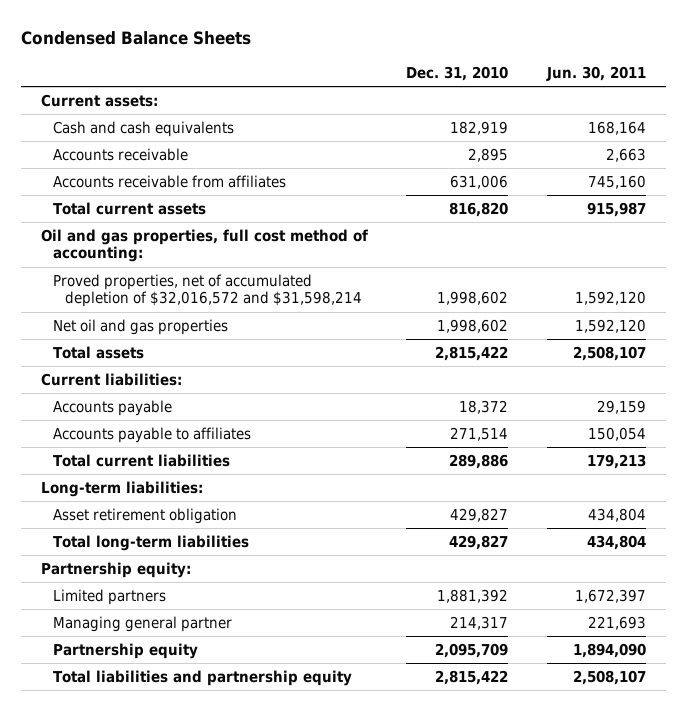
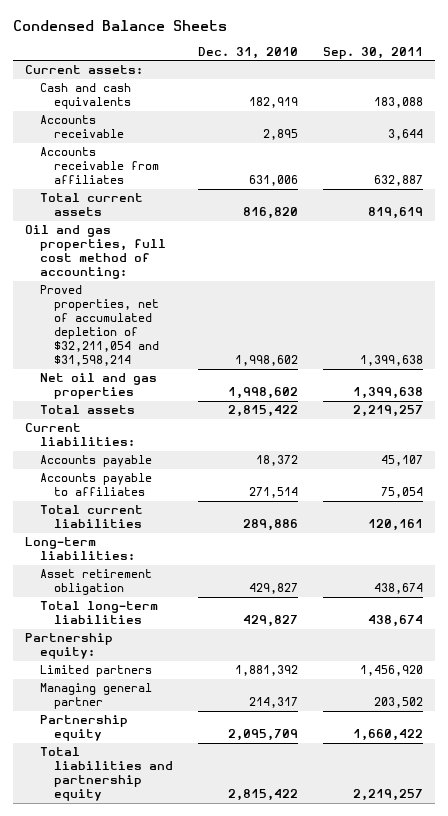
[546,66,647,82] Jun. 30, 2011 -> none
none -> [322,46,423,59] Sep. 30, 2011
[52,274,363,308] Proved properties, net of accumulated depletion of $32,016,572 and $31,598,214 -> [39,285,160,367] Proved properties, net of accumulated depletion of $32,211,054 and $31,598,214

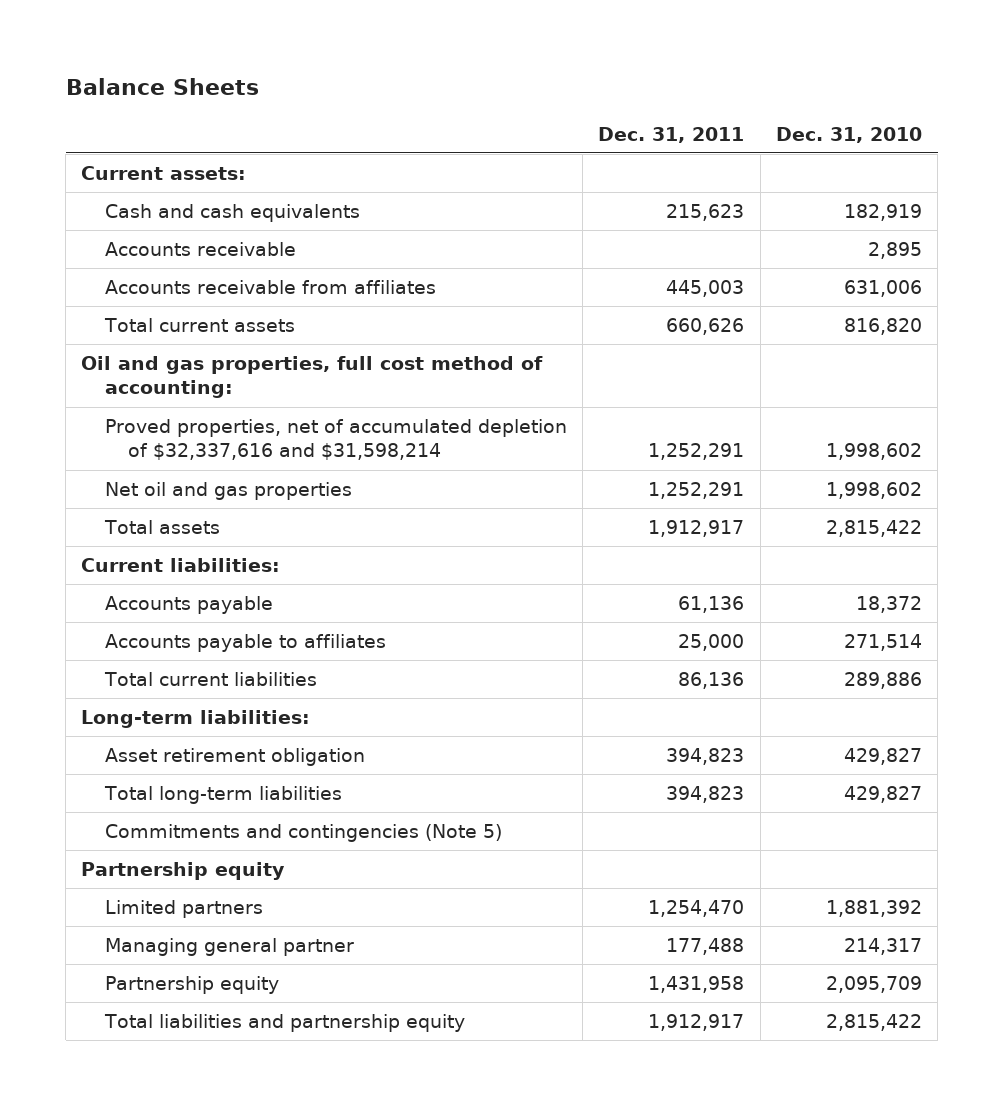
[13,20,228,32] Condensed Balance Sheets -> [65,78,259,96] Balance Sheets
[322,46,423,59] Sep. 30, 2011 -> none
none -> [598,126,745,143] Dec. 31, 2011
[39,285,160,367] Proved properties, net of accumulated depletion of $32,211,054 and $31,598,214 -> [104,419,567,461] Proved properties, net of accumulated depletion of $32,337,616 and $31,598,214
none -> [104,824,502,843] Commitments and contingencies (Note 5)
[25,633,114,660] Partnership equity: -> [81,862,286,881] Partnership equity

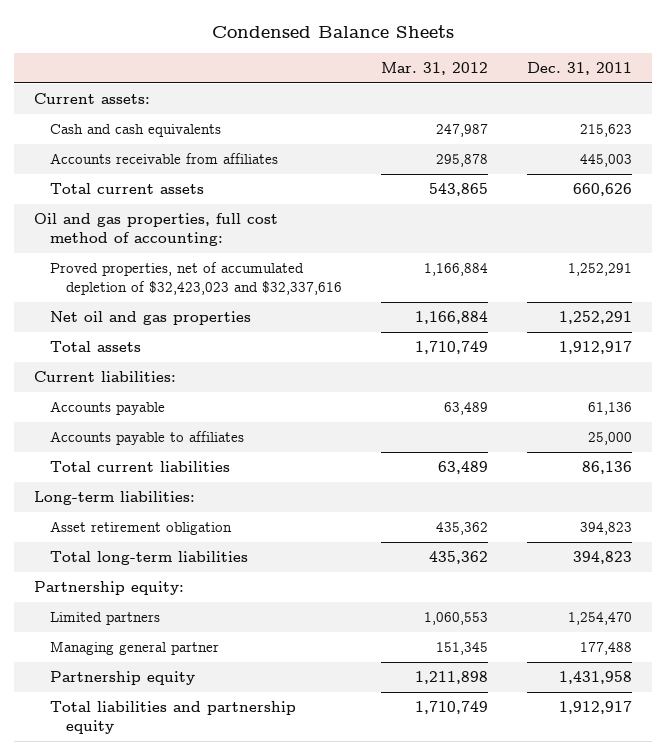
[65,78,259,96] Balance Sheets -> [211,24,454,38] Condensed Balance Sheets
[775,126,922,143] Dec. 31, 2010 -> none
none -> [381,62,489,76] Mar. 31, 2012
[104,242,296,257] Accounts receivable -> none
[104,419,567,461] Proved properties, net of accumulated depletion of $32,337,616 and $31,598,214 -> [49,262,342,296] Proved properties, net of accumulated depletion of $32,423,023 and $32,337,616
[104,824,502,843] Commitments and contingencies (Note 5) -> none
[81,862,286,881] Partnership equity -> [33,581,184,596] Partnership equity:

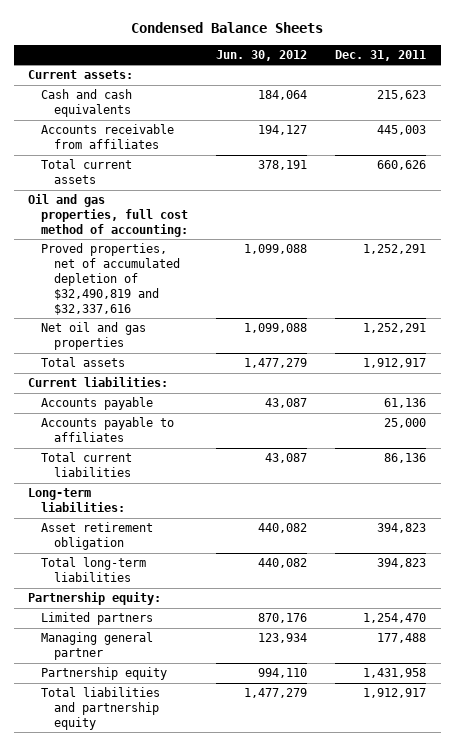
[381,62,489,76] Mar. 31, 2012 -> none
none -> [216,49,308,61] Jun. 30, 2012
[49,262,342,296] Proved properties, net of accumulated depletion of $32,423,023 and $32,337,616 -> [41,243,181,315] Proved properties, net of accumulated depletion of $32,490,819 and $32,337,616

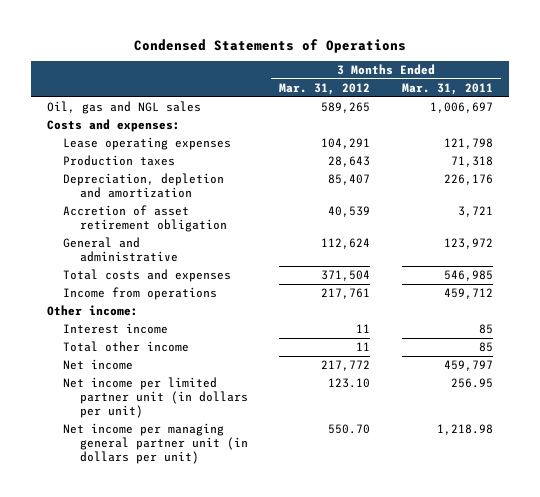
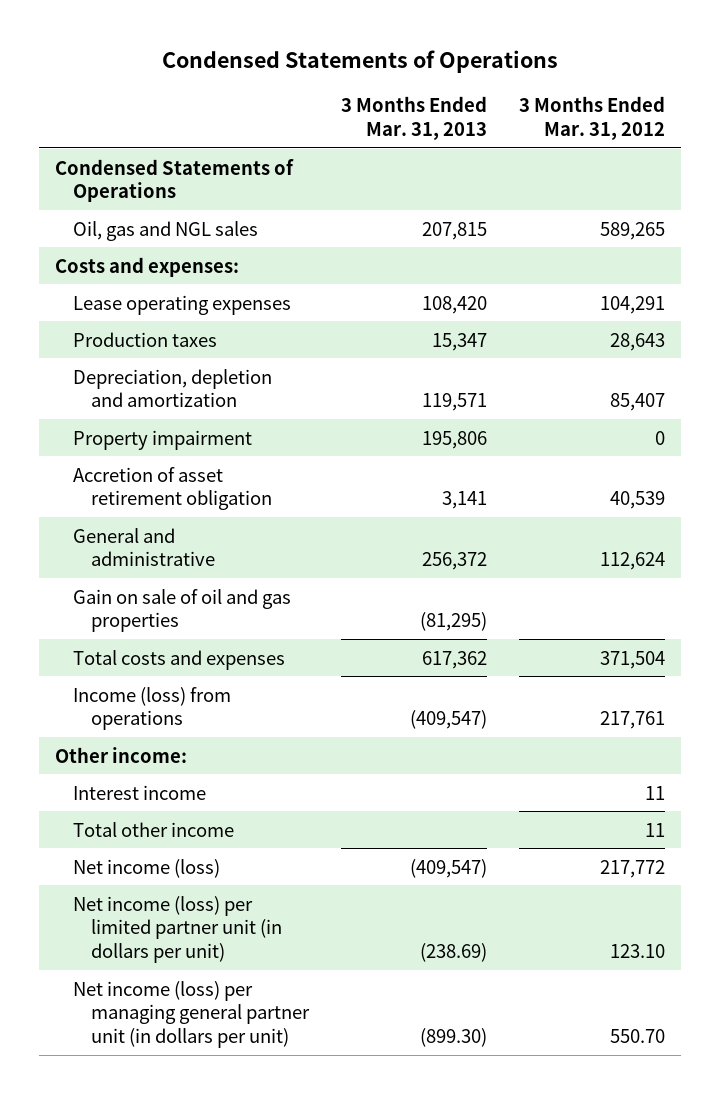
[401,82,493,95] Mar. 31, 2011 -> none
none -> [341,96,488,141] 3 Months Ended Mar. 31, 2013
none -> [54,158,294,203] Condensed Statements of Operations
none -> [73,429,253,450] Property impairment
none -> [73,588,292,633] Gain on sale of oil and gas properties
[63,286,218,300] Income from operations -> [73,686,232,731] Income (loss) from operations
[63,358,134,370] Net income -> [73,858,221,878] Net income (loss)
[63,376,248,419] Net income per limited partner unit (in dollars per unit) -> [73,895,283,963] Net income (loss) per limited partner unit (in dollars per unit)
[63,422,248,465] Net income per managing general partner unit (in dollars per unit) -> [73,980,311,1048] Net income (loss) per managing general partner unit (in dollars per unit)

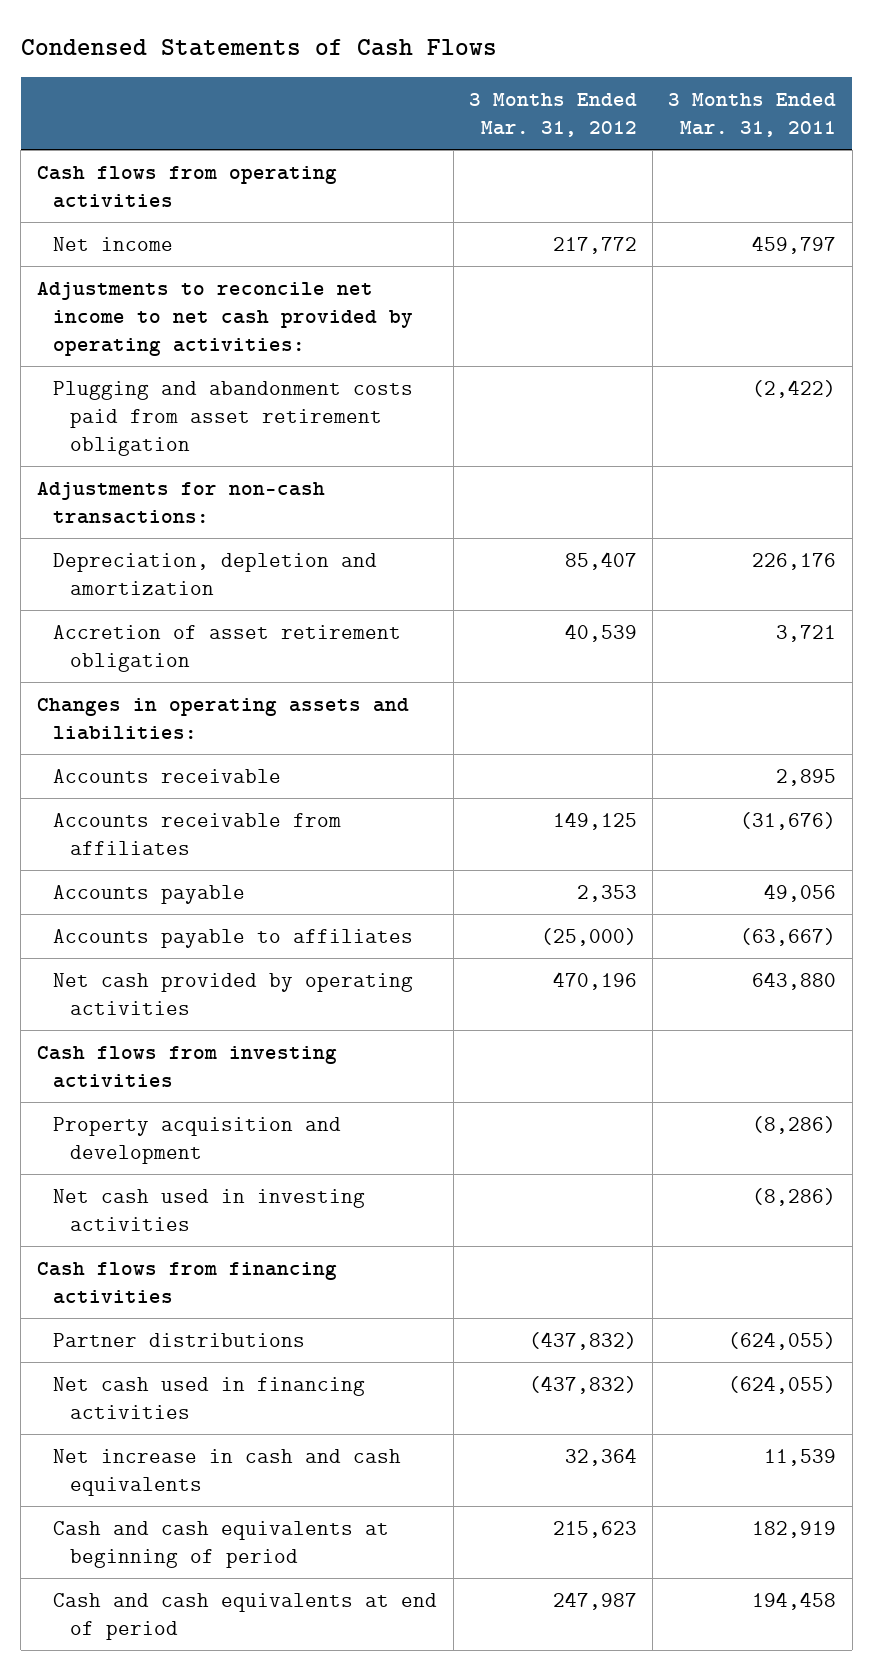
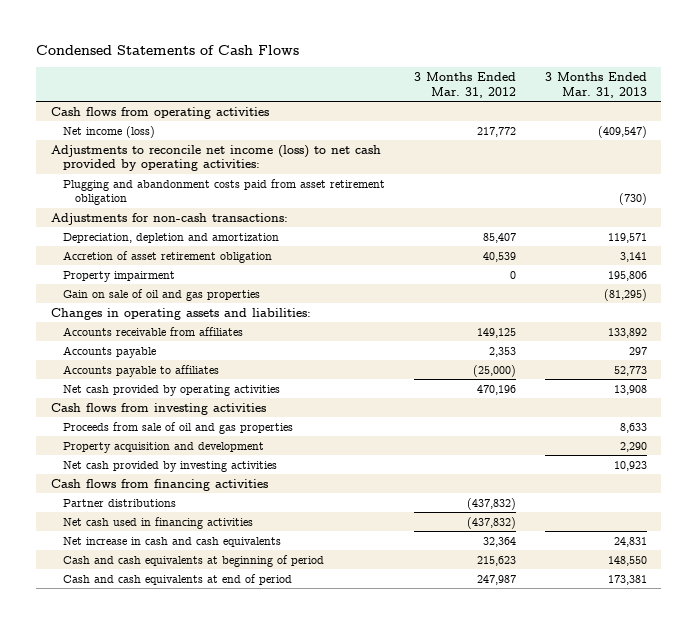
[668,93,837,138] 3 Months Ended Mar. 31, 2011 -> none
none -> [544,72,647,98] 3 Months Ended Mar. 31, 2013
[53,236,174,251] Net income -> [62,125,155,138] Net income (loss)
[36,281,414,356] Adjustments to reconcile net income to net cash provided by operating activities: -> [50,144,381,172] Adjustments to reconcile net income (loss) to net cash provided by operating activities:
none -> [62,270,175,282] Property impairment
none -> [62,288,260,301] Gain on sale of oil and gas properties
[53,768,282,783] Accounts receivable -> none
none -> [62,421,293,434] Proceeds from sale of oil and gas properties
[53,1188,366,1231] Net cash used in investing activities -> [62,460,277,472] Net cash provided by investing activities

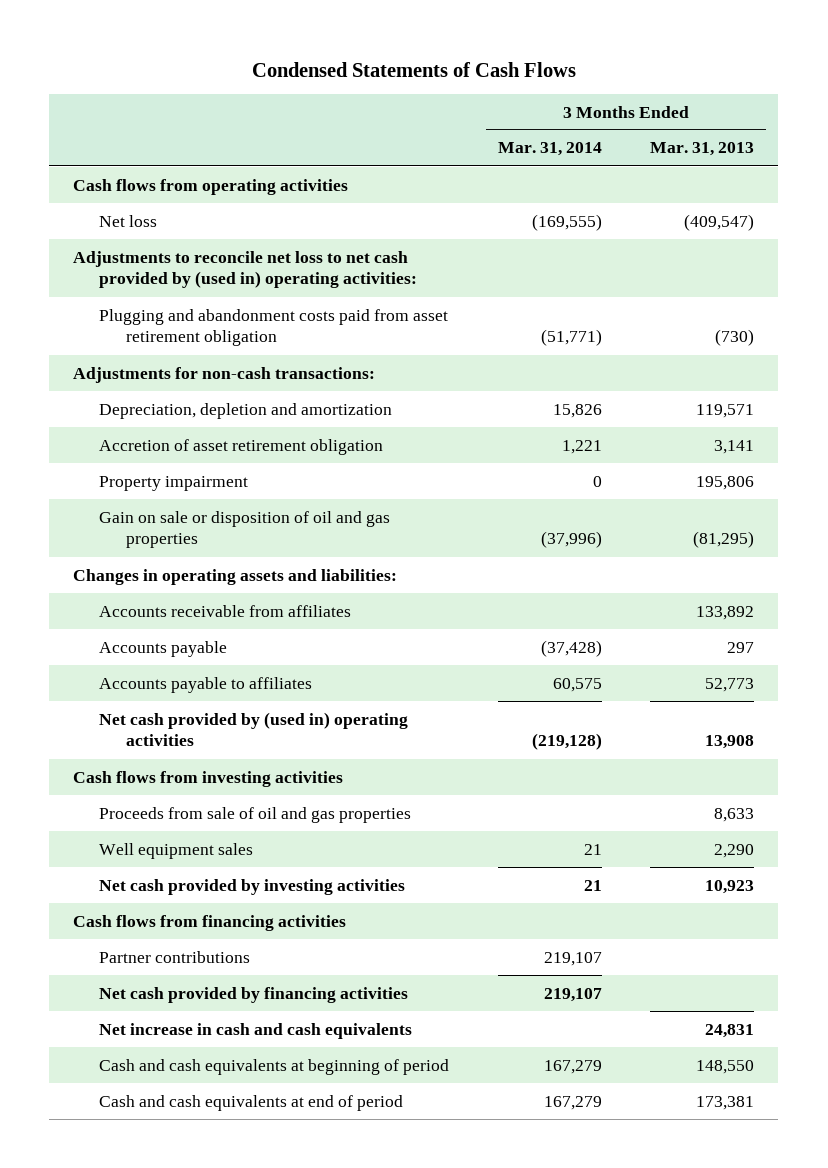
[413,72,516,98] 3 Months Ended Mar. 31, 2012 -> none
none -> [497,142,602,157] Mar. 31, 2014
[62,125,155,138] Net income (loss) -> [99,214,158,227] Net loss
[50,144,381,172] Adjustments to reconcile net income (loss) to net cash provided by operating activities: -> [73,250,418,289] Adjustments to reconcile net loss to net cash provided by (used in) operating activities:
[62,288,260,301] Gain on sale of oil and gas properties -> [99,510,391,549] Gain on sale or disposition of oil and gas properties
[62,384,280,396] Net cash provided by operating activities -> [99,711,409,747] Net cash provided by (used in) operating activities
[62,441,264,453] Property acquisition and development -> [99,842,254,859] Well equipment sales
[62,498,176,507] Partner distributions -> none
none -> [99,950,251,963] Partner contributions
[62,516,253,529] Net cash used in financing activities -> [99,986,409,1003] Net cash provided by financing activities

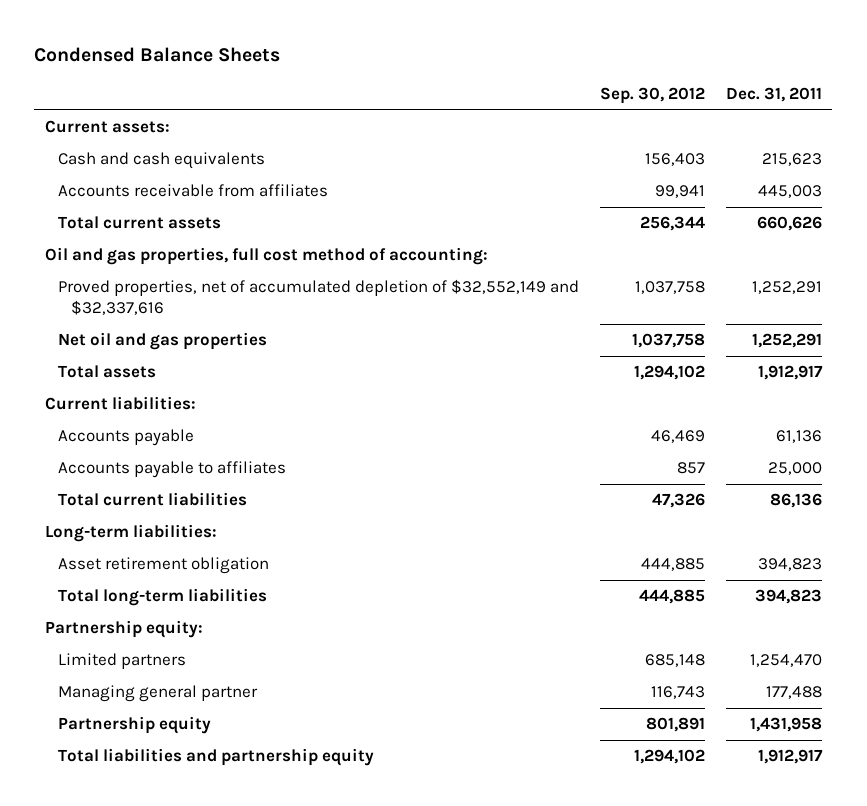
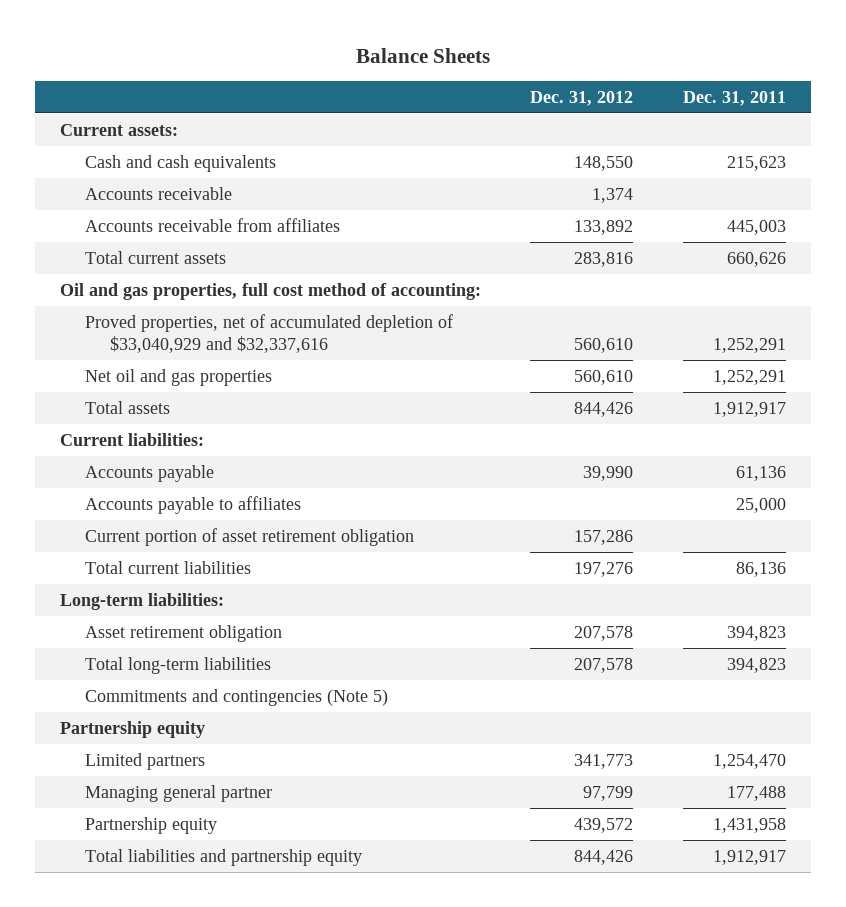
[34,46,281,62] Condensed Balance Sheets -> [355,48,490,64] Balance Sheets
[599,87,705,105] Sep. 30, 2012 -> none
none -> [530,90,634,106] Dec. 31, 2012
none -> [84,186,232,200] Accounts receivable
[57,279,579,316] Proved properties, net of accumulated depletion of $32,552,149 and $32,337,616 -> [84,313,453,354] Proved properties, net of accumulated depletion of $33,040,929 and $32,337,616
none -> [84,527,414,546] Current portion of asset retirement obligation
none -> [84,688,388,706] Commitments and contingencies (Note 5)
[44,620,203,639] Partnership equity: -> [59,720,205,738] Partnership equity

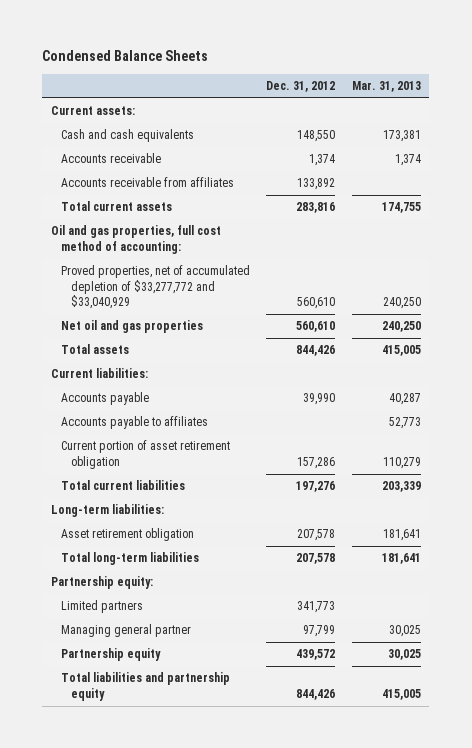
[355,48,490,64] Balance Sheets -> [42,50,209,62] Condensed Balance Sheets
[683,90,787,106] Dec. 31, 2011 -> none
none -> [351,81,421,93] Mar. 31, 2013
[84,313,453,354] Proved properties, net of accumulated depletion of $33,040,929 and $32,337,616 -> [60,265,250,310] Proved properties, net of accumulated depletion of $33,277,772 and $33,040,929
[84,688,388,706] Commitments and contingencies (Note 5) -> none
[59,720,205,738] Partnership equity -> [50,576,153,590] Partnership equity:

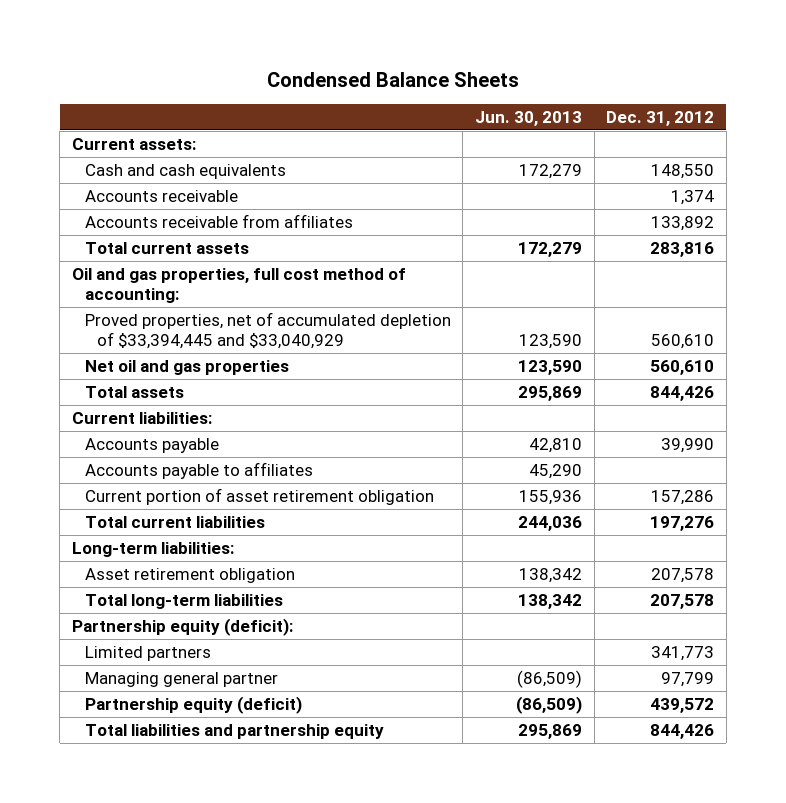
[351,81,421,93] Mar. 31, 2013 -> none
none -> [474,110,582,126] Jun. 30, 2013
[60,265,250,310] Proved properties, net of accumulated depletion of $33,277,772 and $33,040,929 -> [84,312,451,350] Proved properties, net of accumulated depletion of $33,394,445 and $33,040,929
[50,576,153,590] Partnership equity: -> [71,618,293,637] Partnership equity (deficit):
[60,648,161,662] Partnership equity -> [84,696,302,715] Partnership equity (deficit)

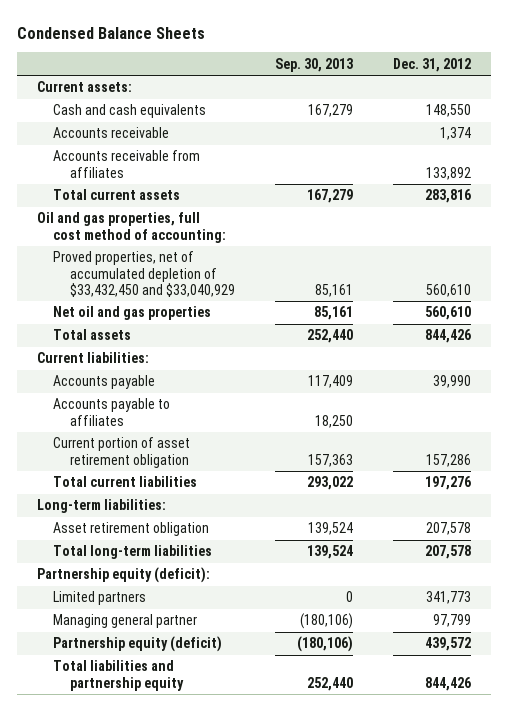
[474,110,582,126] Jun. 30, 2013 -> none
none -> [274,57,353,72] Sep. 30, 2013
[84,312,451,350] Proved properties, net of accumulated depletion of $33,394,445 and $33,040,929 -> [53,251,235,298] Proved properties, net of accumulated depletion of $33,432,450 and $33,040,929

